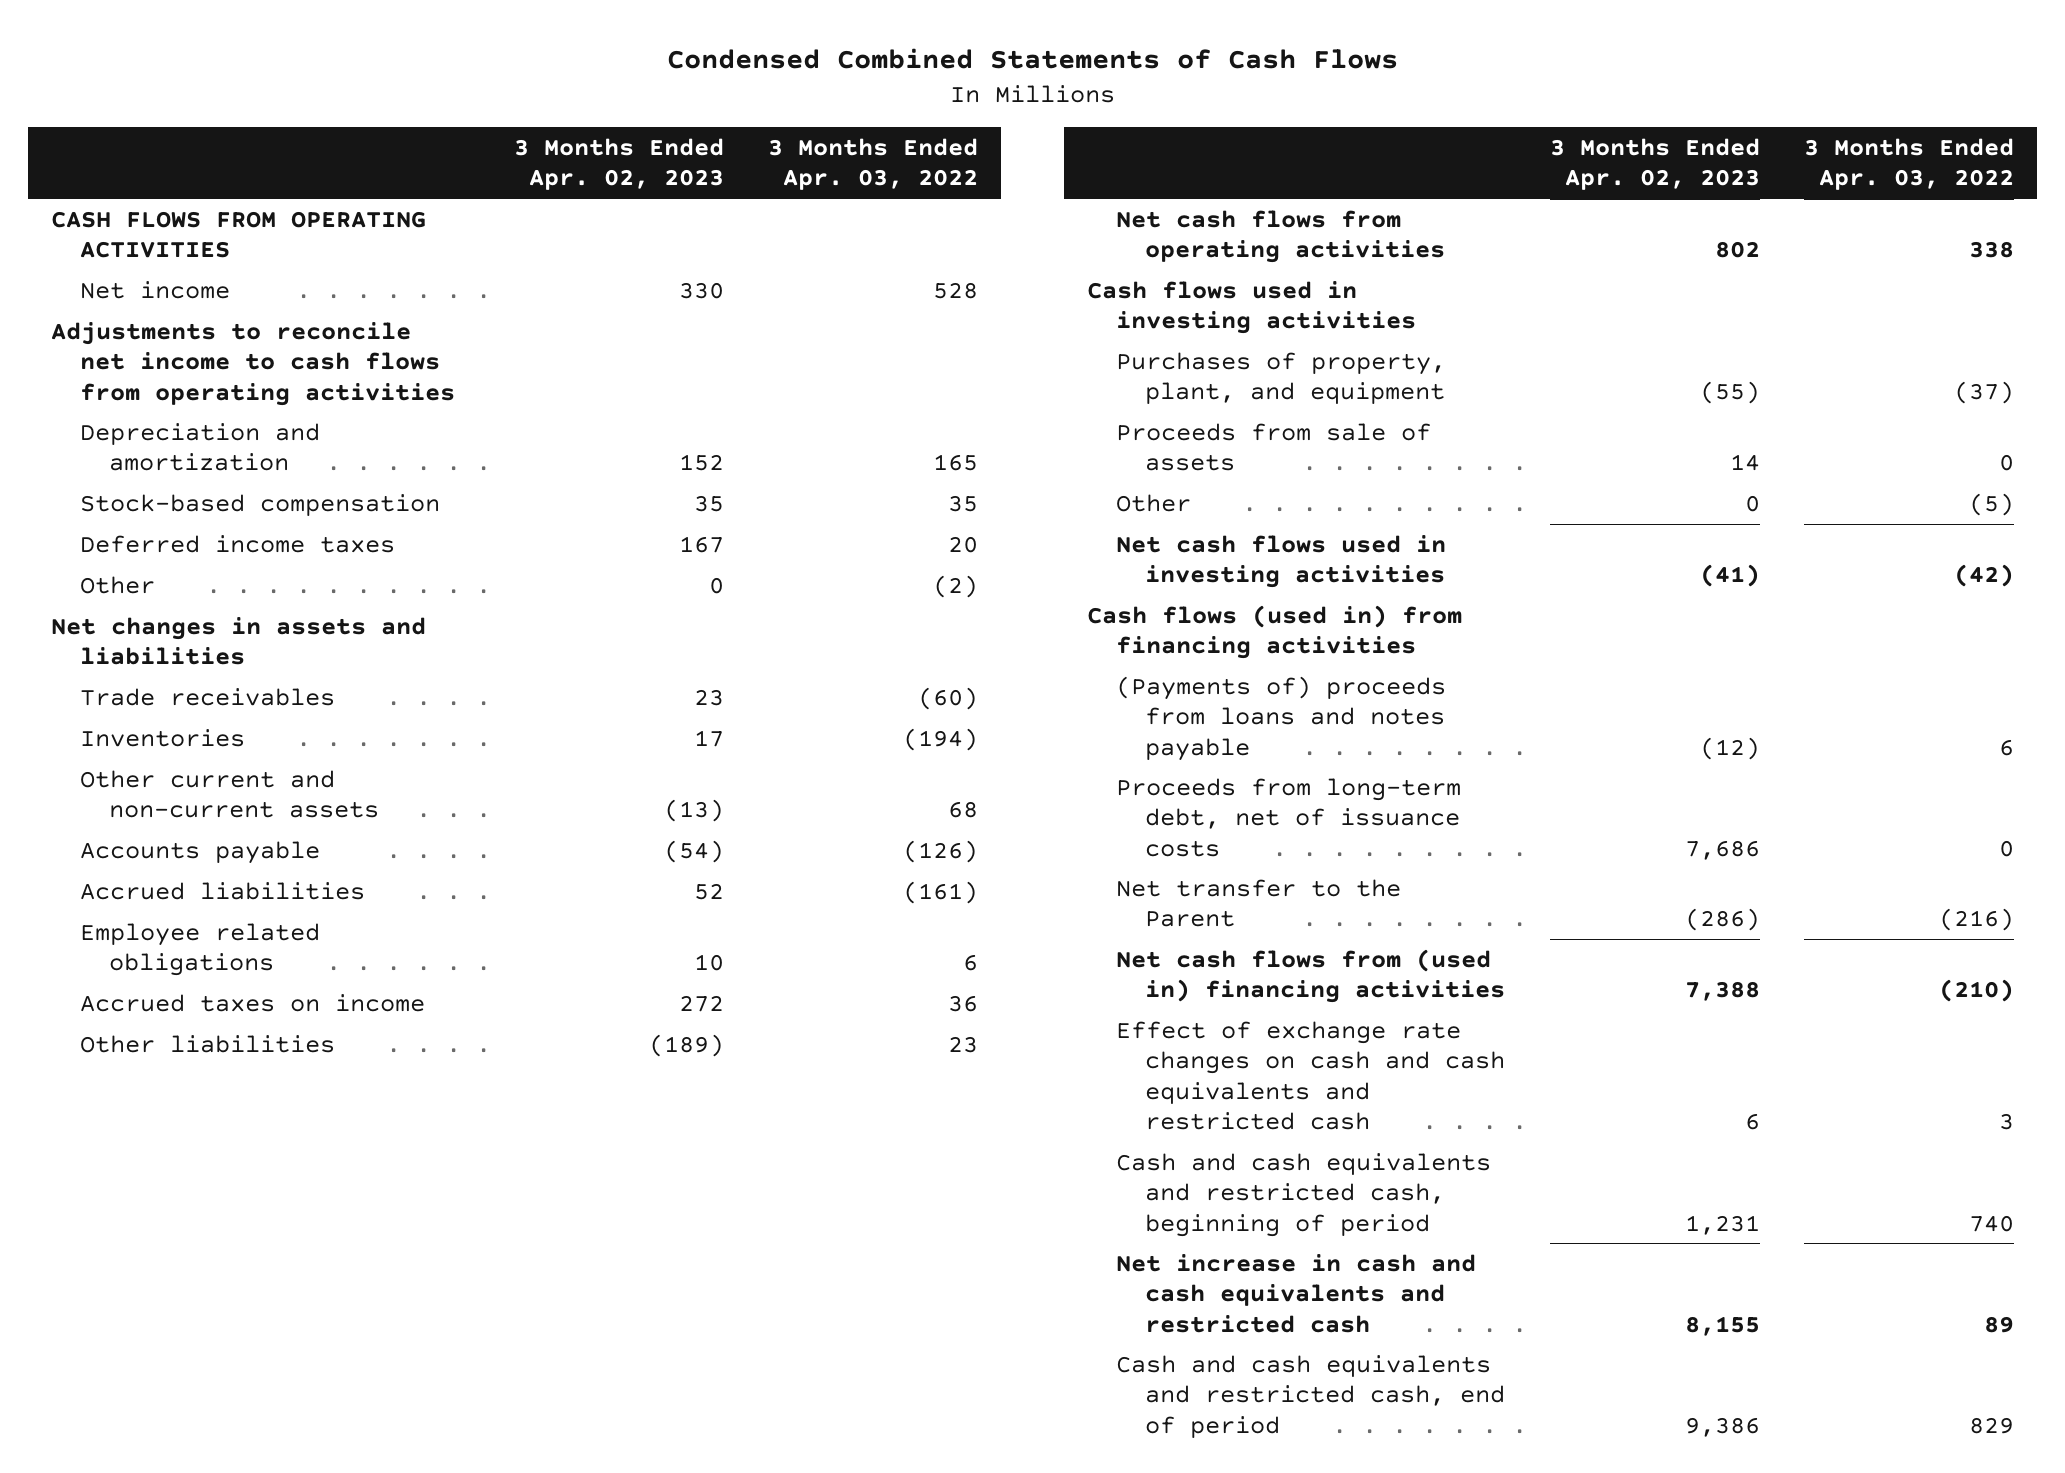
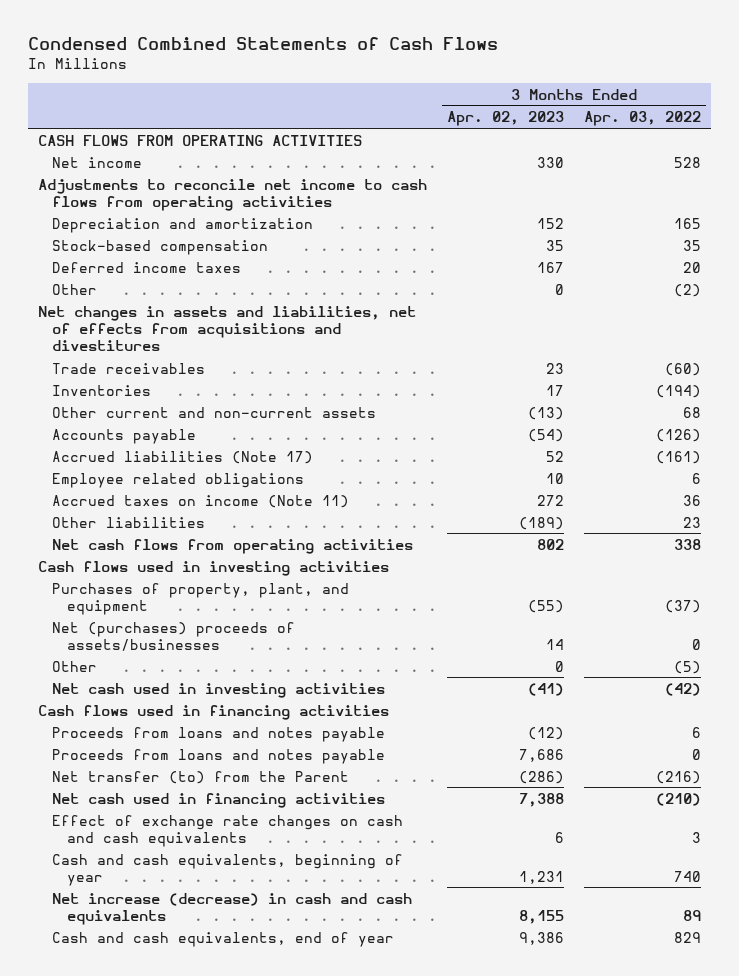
[50,616,426,666] Net changes in assets and liabilities -> [37,305,416,351] Net changes in assets and liabilities, net of effects from acquisitions and divestitures
[79,881,365,900] Accrued liabilities -> [52,450,314,464] Accrued liabilities (Note 17)
[79,993,425,1012] Accrued taxes on income -> [52,494,350,508] Accrued taxes on income (Note 11)
[1115,422,1431,472] Proceeds from sale of assets -> [52,621,296,651] Net (purchases) proceeds of assets/businesses
[1115,534,1446,589] Net cash flows used in investing activities -> [52,682,386,698] Net cash used in investing activities
[1086,604,1462,660] Cash flows (used in) from financing activities -> [37,704,389,720] Cash flows used in financing activities
[1115,675,1446,761] (Payments of) proceeds from loans and notes payable -> [52,726,386,742] Proceeds from loans and notes payable
[1115,777,1461,857] Proceeds from long-term debt, net of issuance costs -> [52,748,386,764] Proceeds from loans and notes payable
[1115,878,1401,928] Net transfer to the Parent -> [52,770,350,784] Net transfer (to) from the Parent
[1115,948,1505,1004] Net cash flows from (used in) financing activities -> [52,792,386,808] Net cash used in financing activities
[1115,1020,1505,1130] Effect of exchange rate changes on cash and cash equivalents and restricted cash -> [52,814,404,847] Effect of exchange rate changes on cash and cash equivalents
[1115,1152,1491,1237] Cash and cash equivalents and restricted cash, beginning of period -> [52,853,404,886] Cash and cash equivalents, beginning of year
[1115,1253,1476,1333] Net increase in cash and cash equivalents and restricted cash -> [52,892,413,925] Net increase (decrease) in cash and cash equivalents
[1115,1354,1505,1438] Cash and cash equivalents and restricted cash, end of period -> [52,931,395,947] Cash and cash equivalents, end of year

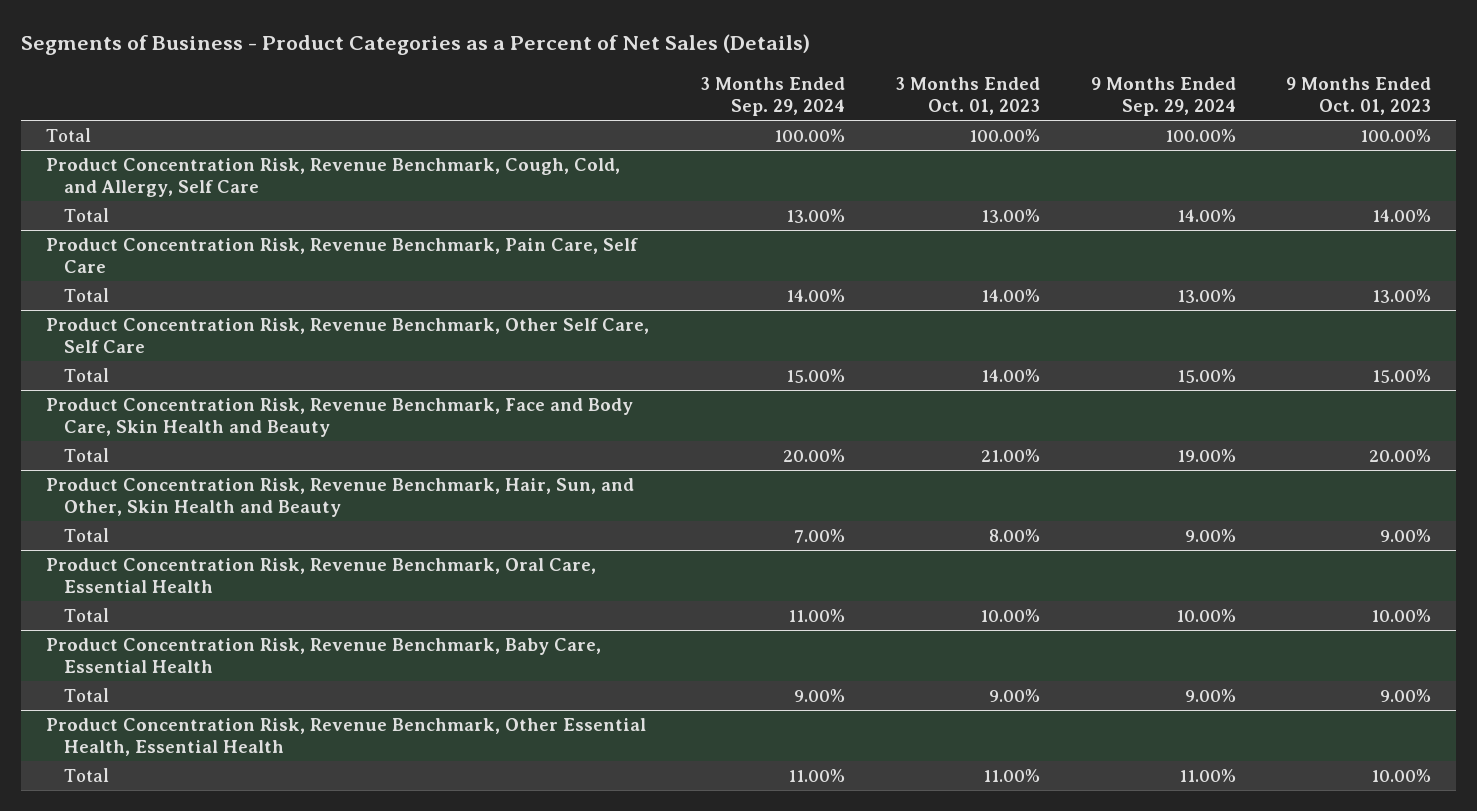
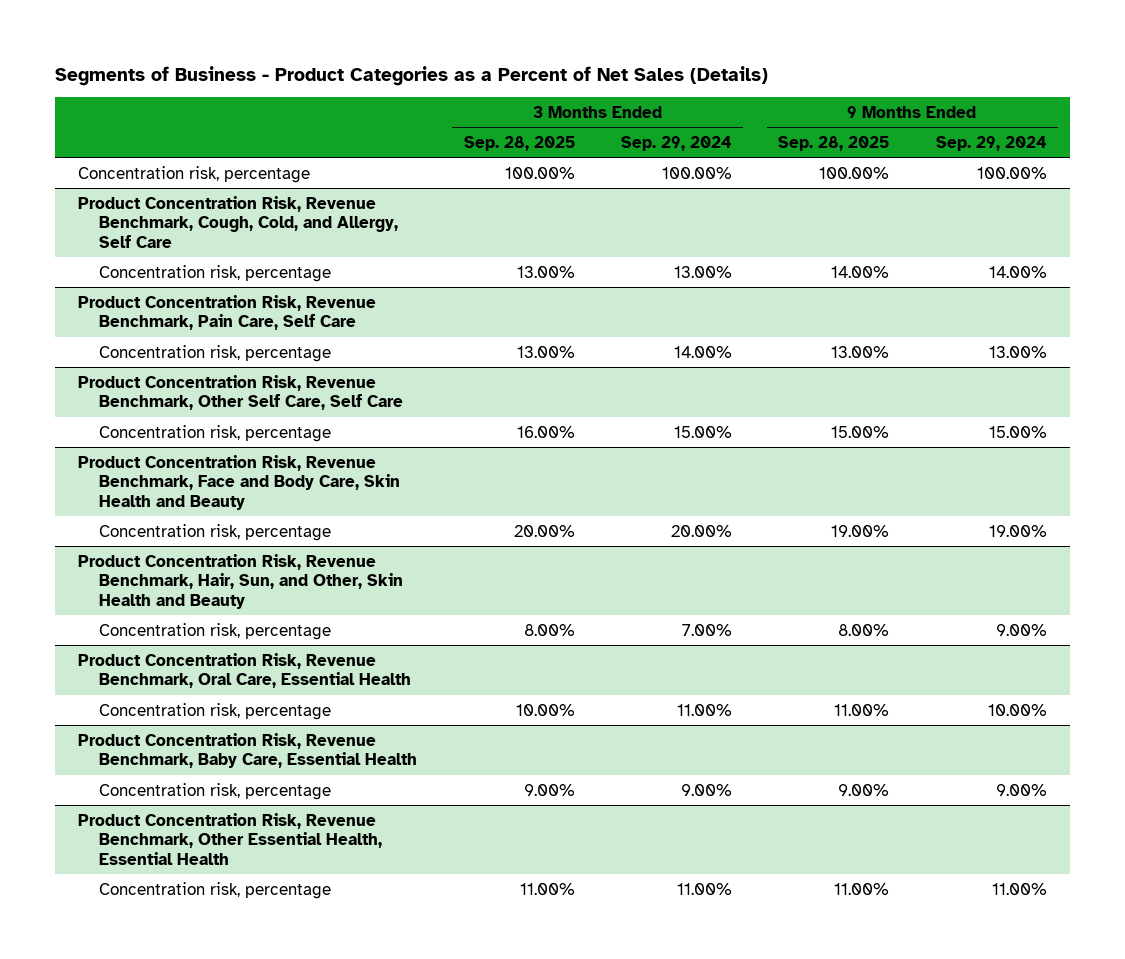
[895,76,1041,115] 3 Months Ended Oct. 01, 2023 -> none
[1285,76,1431,115] 9 Months Ended Oct. 01, 2023 -> none
none -> [463,136,575,152] Sep. 28, 2025
none -> [778,136,890,152] Sep. 28, 2025
[46,128,92,143] Total -> [78,165,311,183] Concentration risk, percentage
[64,208,110,223] Total -> [99,264,332,282] Concentration risk, percentage
[64,288,110,303] Total -> [99,344,332,362] Concentration risk, percentage
[64,368,110,383] Total -> [99,424,332,442] Concentration risk, percentage
[64,448,110,463] Total -> [99,523,332,541] Concentration risk, percentage
[64,528,110,543] Total -> [99,622,332,640] Concentration risk, percentage
[64,608,110,623] Total -> [99,702,332,720] Concentration risk, percentage
[64,688,110,703] Total -> [99,782,332,800] Concentration risk, percentage
[64,768,110,783] Total -> [99,881,332,899] Concentration risk, percentage

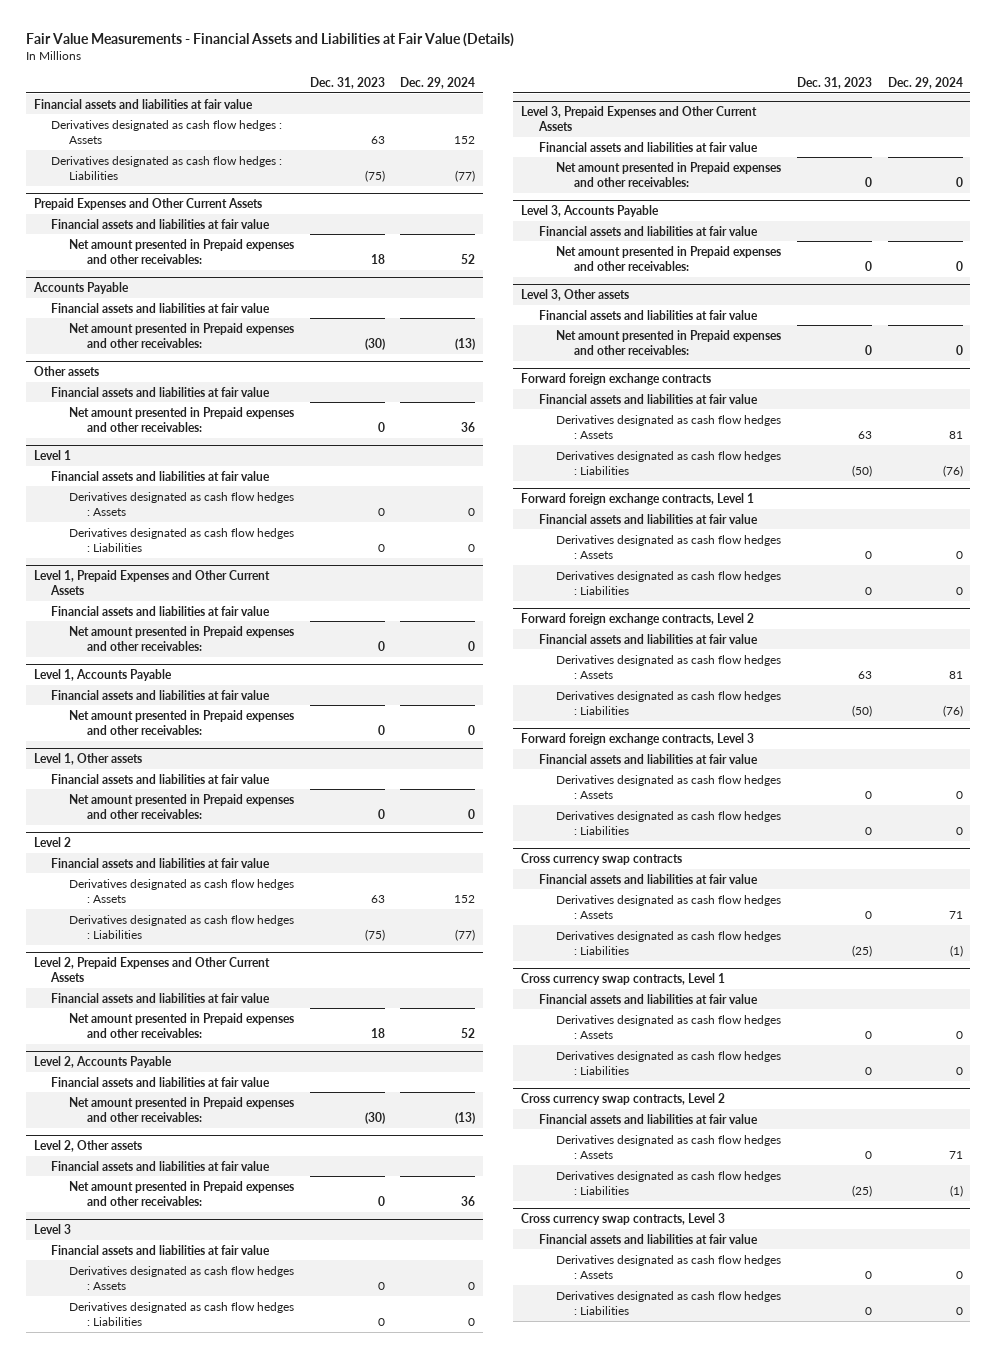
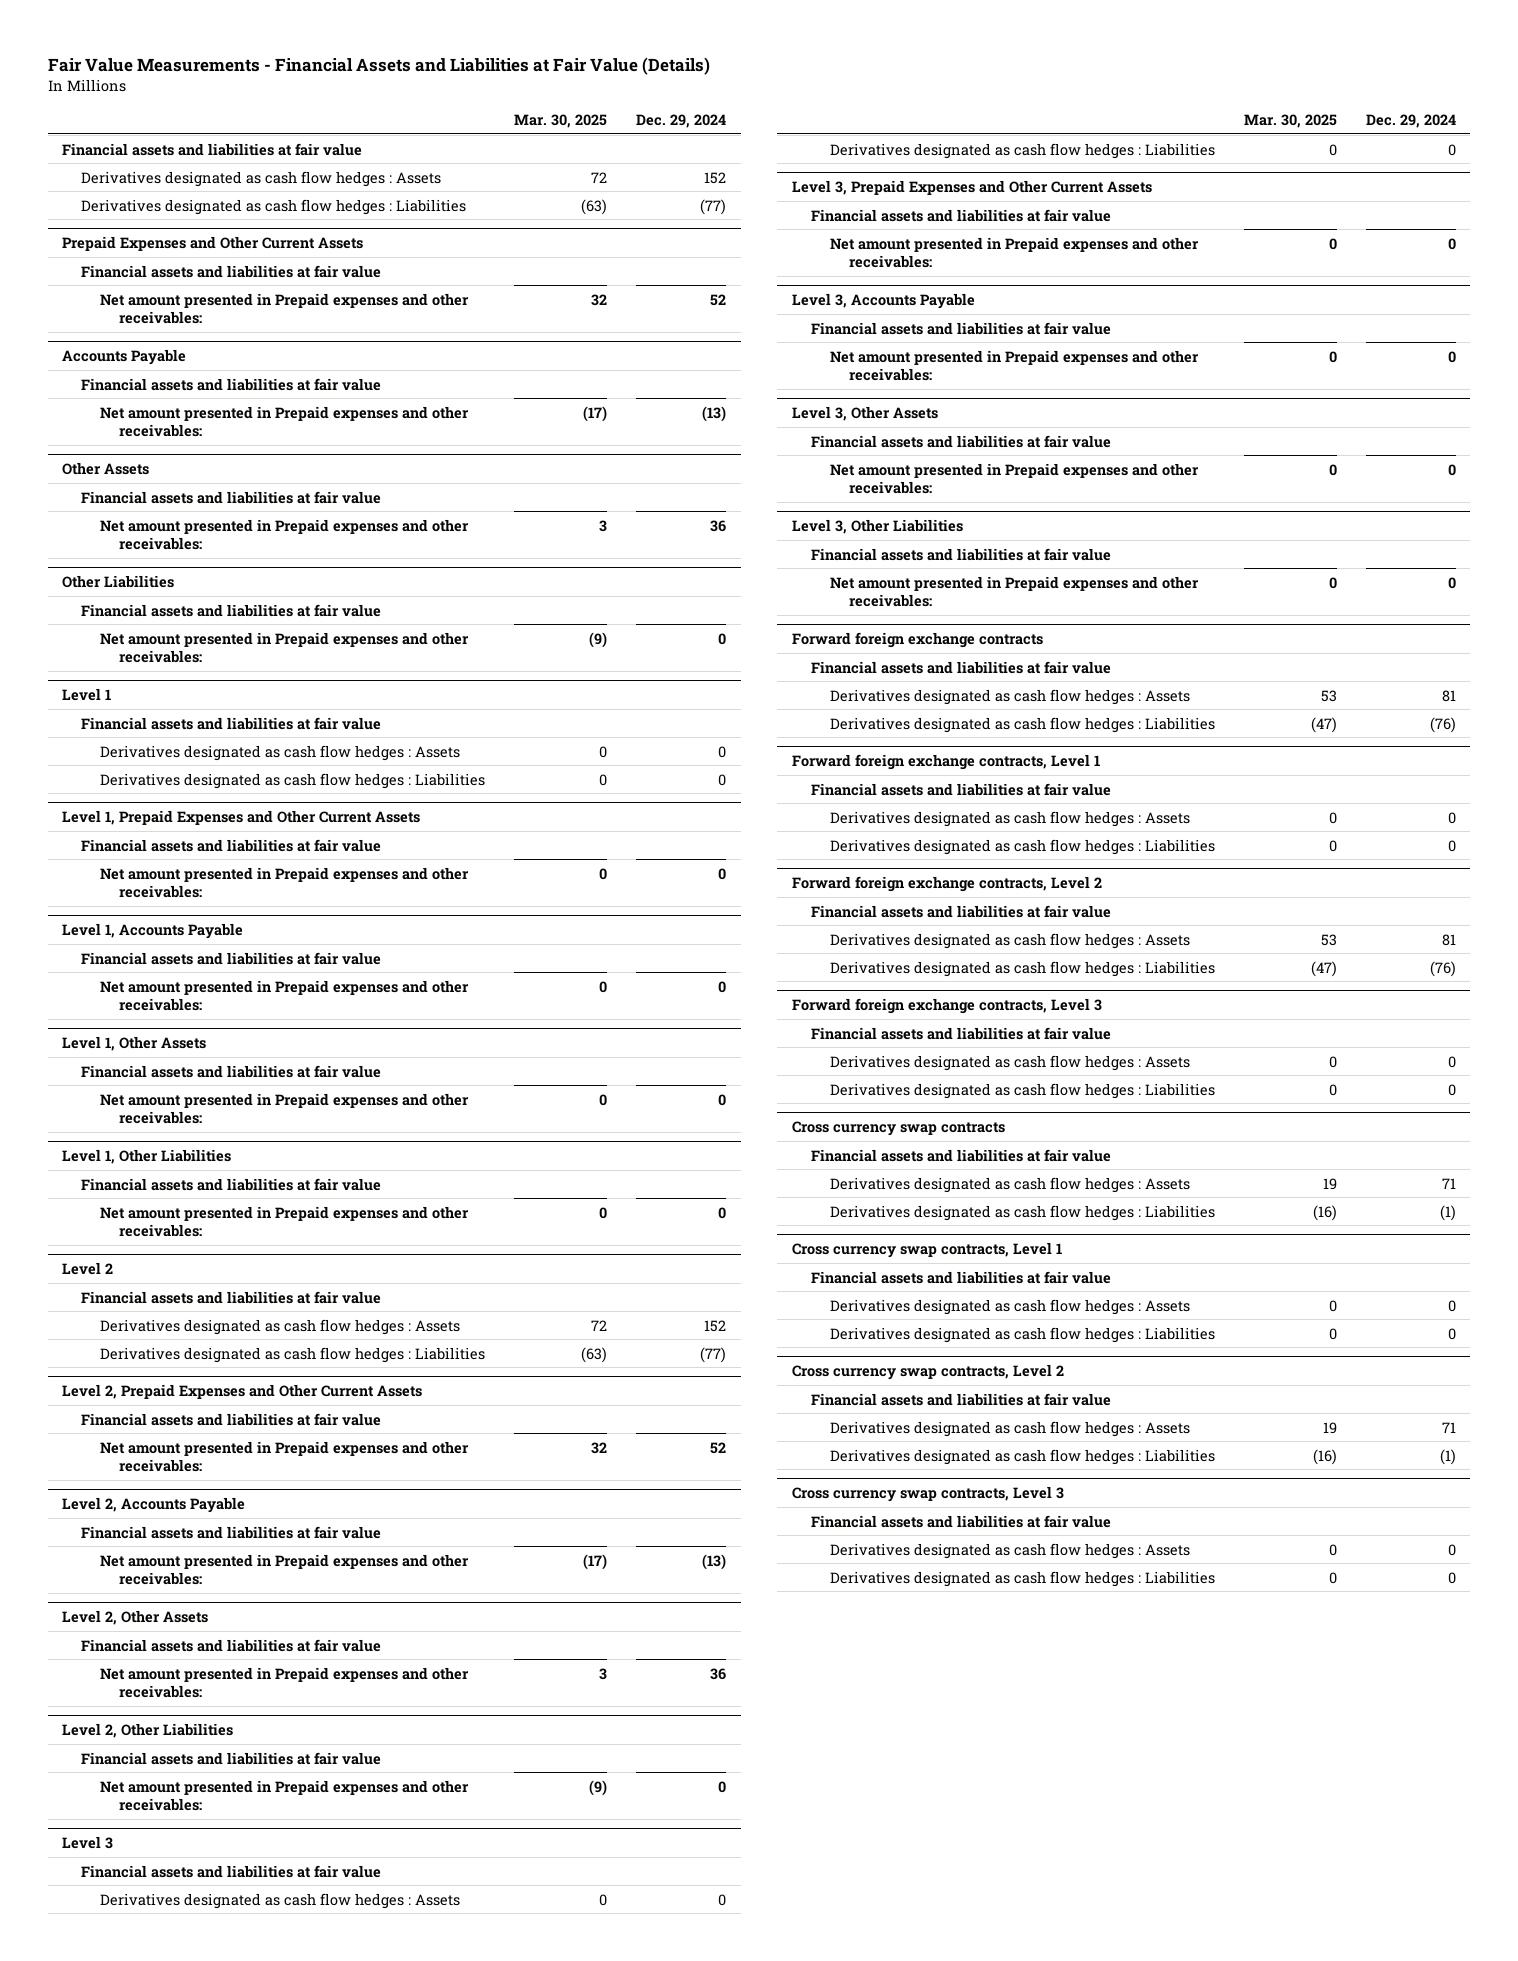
[309,76,385,89] Dec. 31, 2023 -> none
none -> [514,113,608,128] Mar. 30, 2025
[33,366,99,377] Other assets -> [62,461,150,475] Other Assets
none -> [62,574,175,588] Other Liabilities
none -> [81,603,382,617] Financial assets and liabilities at fair value
none -> [100,631,470,664] Net amount presented in Prepaid expenses and other receivables:
[33,753,142,766] Level 1, Other assets -> [62,1035,207,1051] Level 1, Other Assets
none -> [62,1148,232,1164] Level 1, Other Liabilities
none -> [81,1177,382,1191] Financial assets and liabilities at fair value
none -> [100,1205,470,1238] Net amount presented in Prepaid expenses and other receivables:
[33,1140,142,1153] Level 2, Other assets -> [62,1609,209,1625] Level 2, Other Assets
none -> [62,1722,234,1738] Level 2, Other Liabilities
none -> [81,1751,382,1765] Financial assets and liabilities at fair value
none -> [100,1779,470,1812] Net amount presented in Prepaid expenses and other receivables:
[520,289,629,302] Level 3, Other assets -> [791,405,938,421] Level 3, Other Assets
none -> [791,518,963,534] Level 3, Other Liabilities
none -> [810,547,1111,561] Financial assets and liabilities at fair value
none -> [829,575,1199,608] Net amount presented in Prepaid expenses and other receivables:

